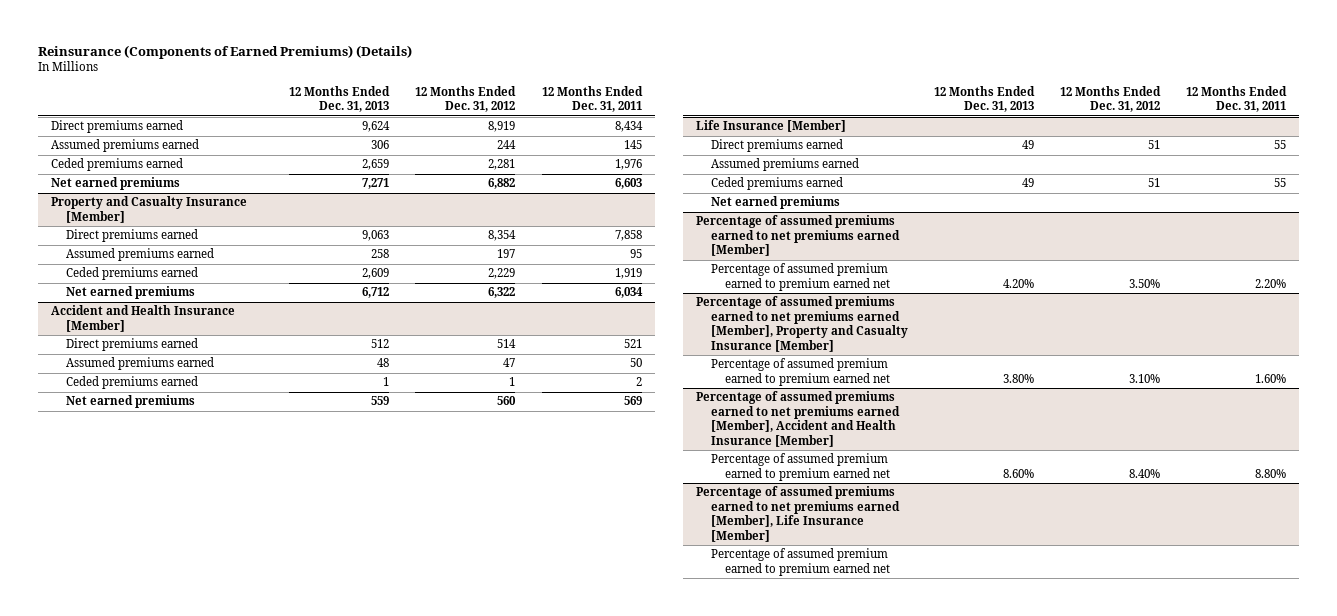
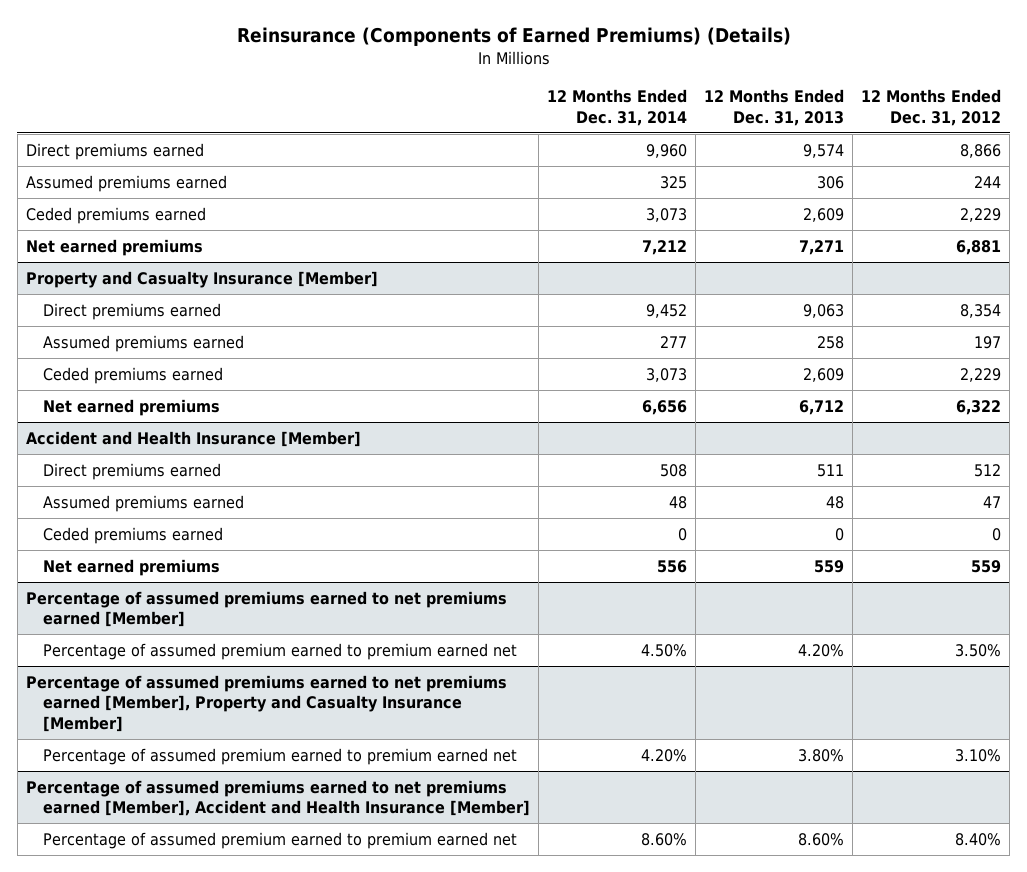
[541,85,643,113] 12 Months Ended Dec. 31, 2011 -> none
none -> [547,89,688,126] 12 Months Ended Dec. 31, 2014
[362,121,391,133] 9,624 -> [803,143,845,158] 9,574
[488,121,516,133] 8,919 -> [960,143,1002,158] 8,866
[362,159,390,171] 2,659 -> [803,207,845,222] 2,609
[488,159,516,171] 2,281 -> [960,207,1002,222] 2,229
[488,178,516,190] 6,882 -> [956,239,1002,255] 6,881
[371,339,390,349] 512 -> [817,463,845,477] 511
[497,339,517,349] 514 -> [974,463,1002,477] 512
[695,120,846,133] Life Insurance [Member] -> none
[710,139,843,153] Direct premiums earned -> none
[710,158,859,172] Assumed premiums earned -> none
[710,177,843,191] Ceded premiums earned -> none
[710,196,840,210] Net earned premiums -> none
[383,377,390,387] 1 -> [835,527,845,541] 0
[509,377,516,387] 1 -> [992,527,1002,541] 0
[497,396,517,406] 560 -> [971,559,1002,573] 559
[695,486,900,542] Percentage of assumed premiums earned to net premiums earned [Member], Life Insurance [Member] -> none
[710,548,891,576] Percentage of assumed premium earned to premium earned net -> none

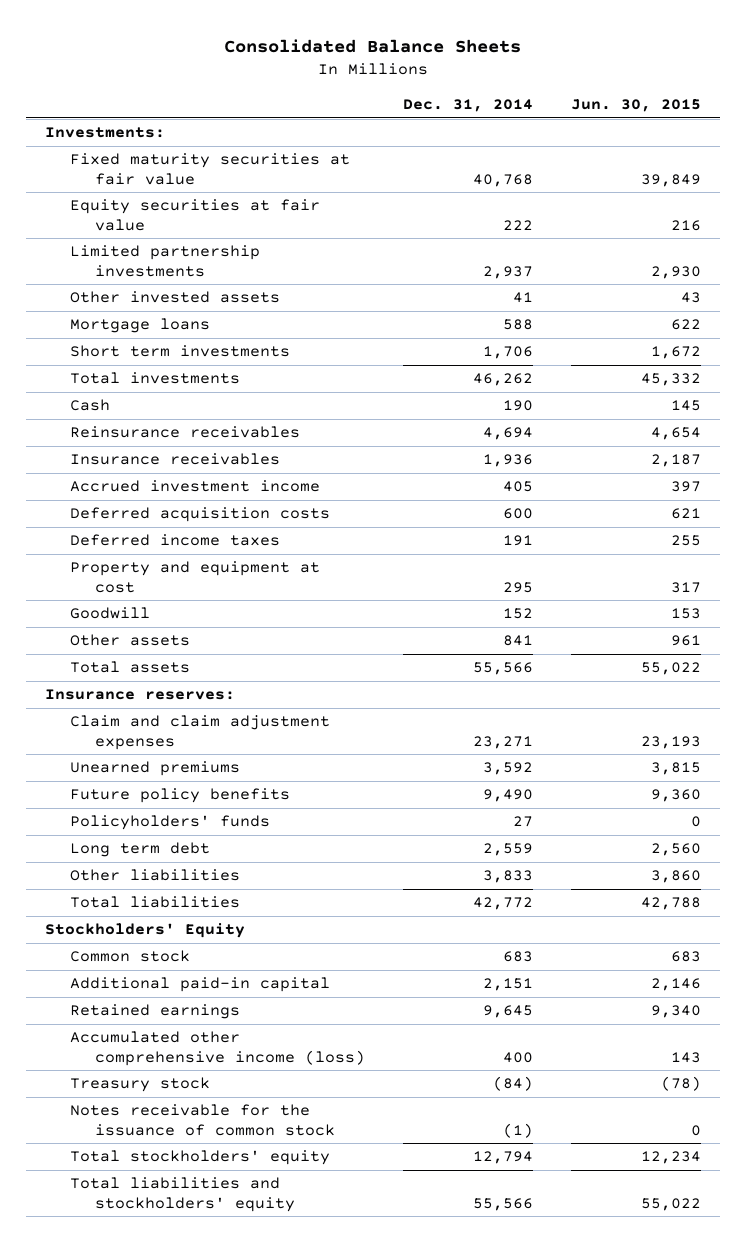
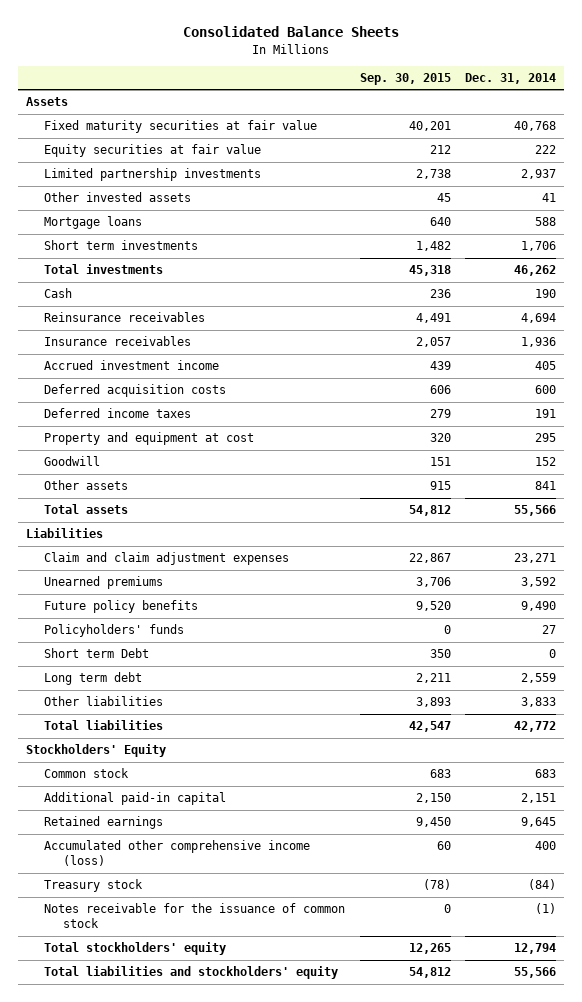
[571,99,702,113] Jun. 30, 2015 -> none
none -> [359,72,451,85] Sep. 30, 2015
[44,127,165,139] Investments: -> none
none -> [25,97,68,107] Assets
[44,689,235,701] Insurance reserves: -> none
none -> [25,528,103,539] Liabilities
none -> [44,648,150,659] Short term Debt

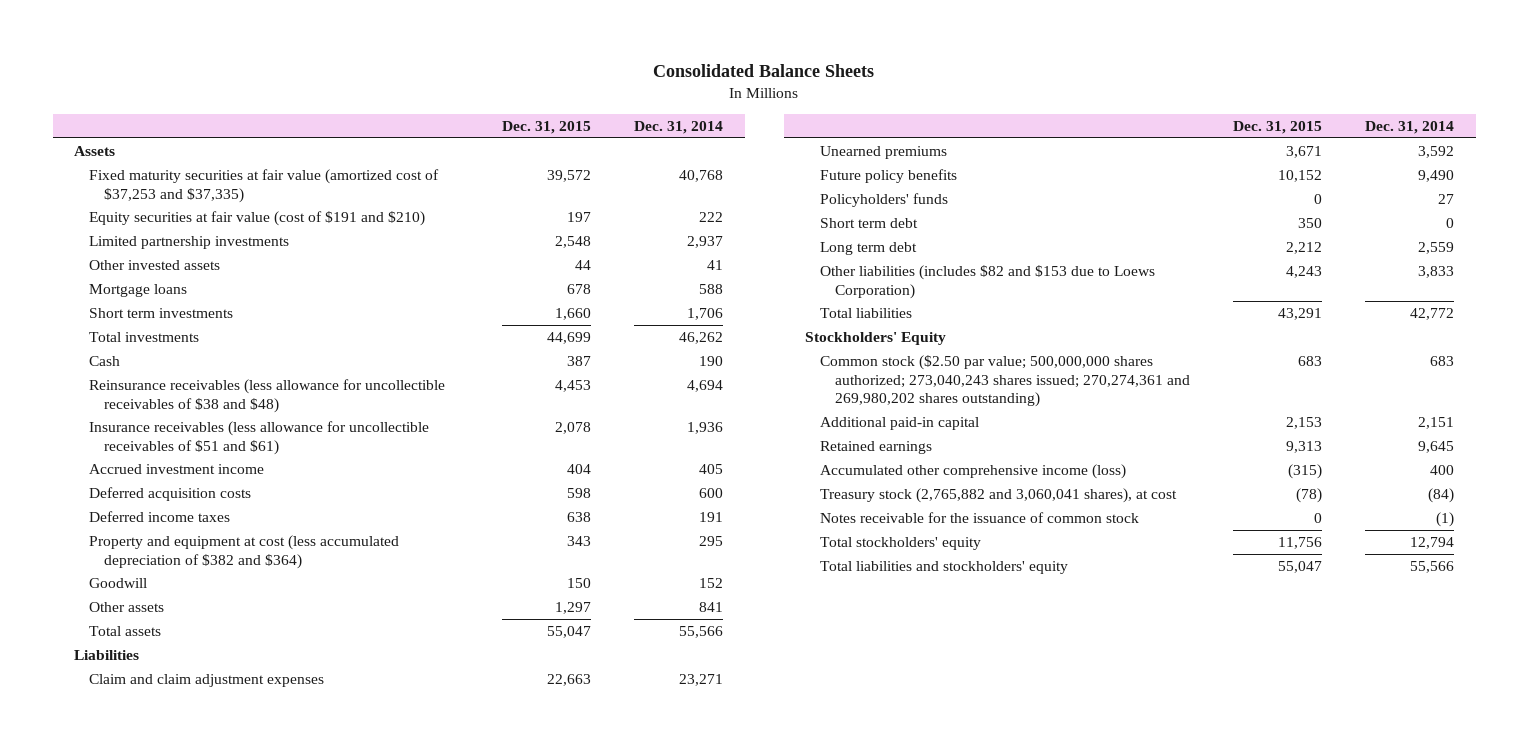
[359,72,451,85] Sep. 30, 2015 -> none
none -> [502,120,592,134] Dec. 31, 2015
[44,120,318,134] Fixed maturity securities at fair value -> [89,168,440,203] Fixed maturity securities at fair value (amortized cost of $37,253 and $37,335)
[44,144,262,158] Equity securities at fair value -> [89,210,426,226] Equity securities at fair value (cost of $191 and $210)
[44,312,206,323] Reinsurance receivables -> [89,378,446,413] Reinsurance receivables (less allowance for uncollectible receivables of $38 and $48)
[44,336,192,347] Insurance receivables -> [89,420,430,455] Insurance receivables (less allowance for uncollectible receivables of $51 and $61)
[44,432,255,446] Property and equipment at cost -> [89,534,400,569] Property and equipment at cost (less accumulated depreciation of $382 and $364)
[44,648,150,659] Short term Debt -> [820,217,919,228] Short term debt
[44,696,164,707] Other liabilities -> [820,264,1156,299] Other liabilities (includes $82 and $153 due to Loews Corporation)
[44,768,130,779] Common stock -> [820,354,1191,408] Common stock ($2.50 par value; 500,000,000 shares authorized; 273,040,243 shares issued; 270,274,361 and 269,980,202 shares outstanding)
[44,879,144,893] Treasury stock -> [820,487,1178,503] Treasury stock (2,765,882 and 3,060,041 shares), at cost

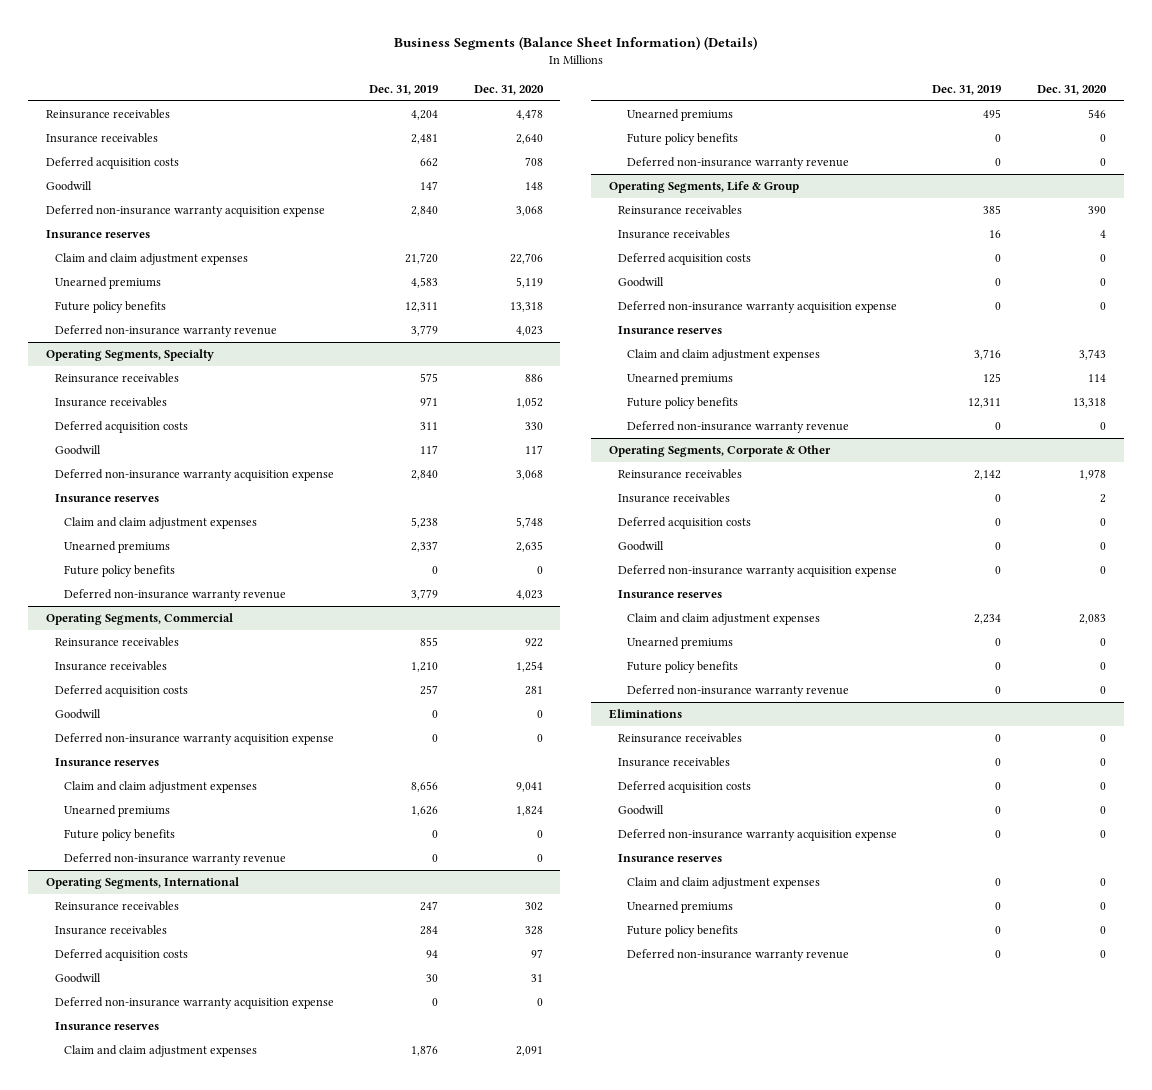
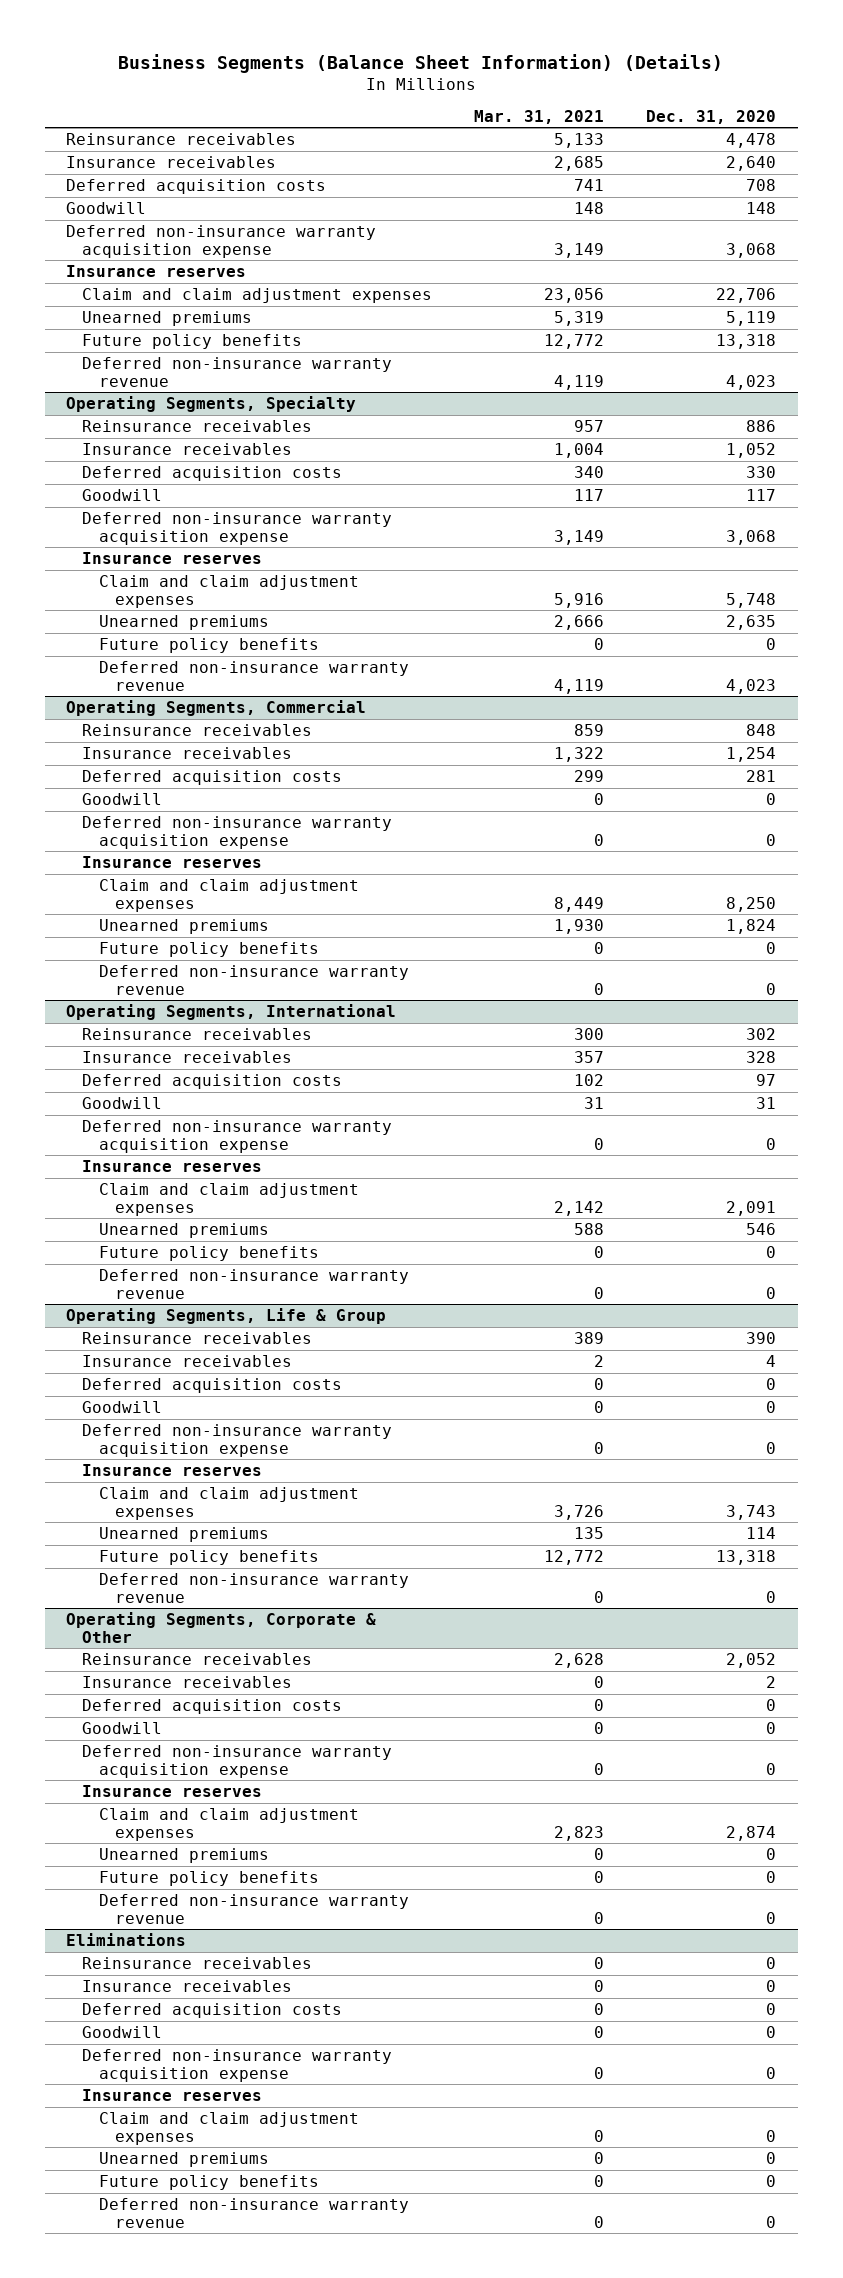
[369,84,439,95] Dec. 31, 2019 -> none
none -> [474,109,605,124] Mar. 31, 2021
[524,638,543,648] 922 -> [746,723,777,736] 848
[515,782,543,793] 9,041 -> [726,896,777,912] 8,250
[1078,469,1106,481] 1,978 -> [726,1652,777,1668] 2,052
[1078,614,1106,625] 2,083 -> [726,1825,777,1841] 2,874

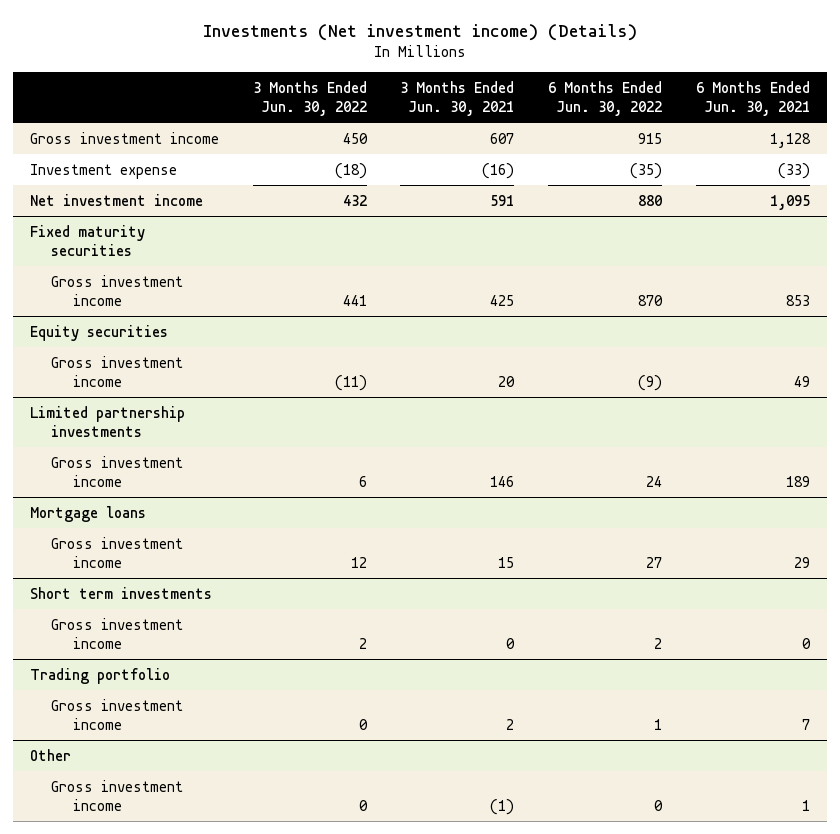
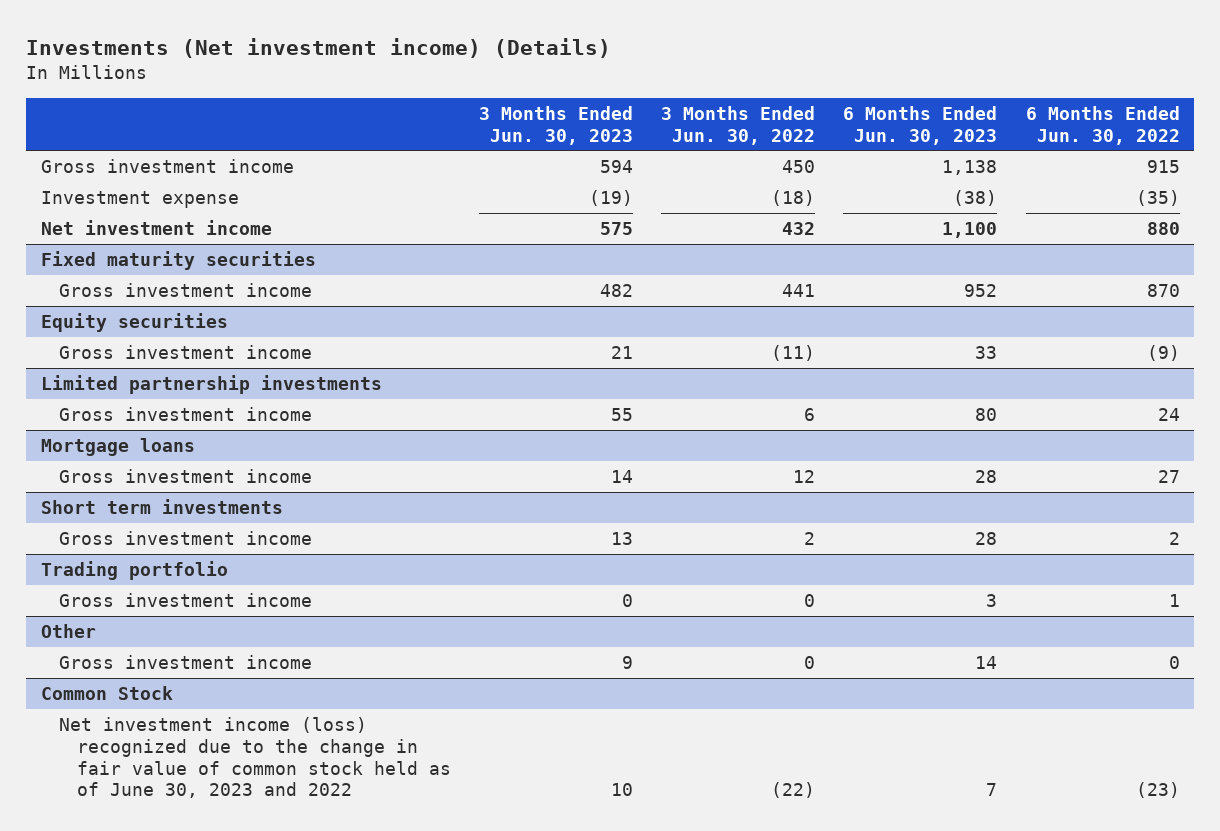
[400,80,515,117] 3 Months Ended Jun. 30, 2021 -> none
[695,80,810,117] 6 Months Ended Jun. 30, 2021 -> none
none -> [479,105,634,145] 3 Months Ended Jun. 30, 2023
none -> [843,105,998,145] 6 Months Ended Jun. 30, 2023
none -> [40,686,173,701] Common Stock
none -> [58,717,451,799] Net investment income (loss) recognized due to the change in fair value of common stock held as of June 30, 2023 and 2022

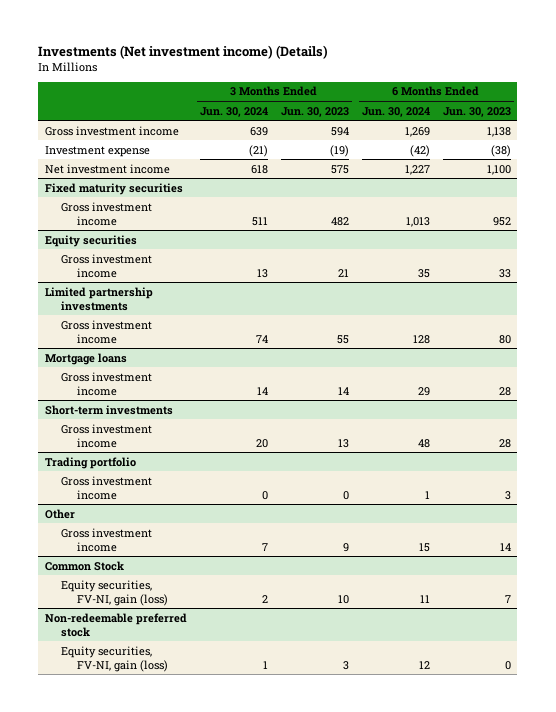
[661,105,816,145] 3 Months Ended Jun. 30, 2022 -> none
[1025,105,1180,145] 6 Months Ended Jun. 30, 2022 -> none
none -> [199,106,268,117] Jun. 30, 2024
none -> [361,106,430,117] Jun. 30, 2024
[40,499,283,515] Short term investments -> [44,404,173,415] Short-term investments
[58,717,451,799] Net investment income (loss) recognized due to the change in fair value of common stock held as of June 30, 2023 and 2022 -> [60,579,169,606] Equity securities, FV-NI, gain (loss)
none -> [44,612,187,637] Non-redeemable preferred stock
none -> [60,645,169,672] Equity securities, FV-NI, gain (loss)

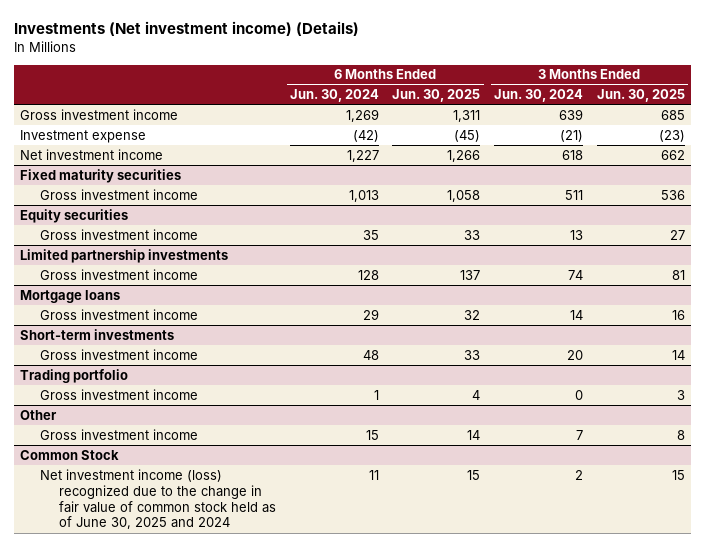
[280,106,349,117] Jun. 30, 2023 -> none
[442,106,511,117] Jun. 30, 2023 -> none
none -> [392,89,481,103] Jun. 30, 2025
none -> [596,89,685,103] Jun. 30, 2025
[44,612,187,637] Non-redeemable preferred stock -> none
[60,645,169,672] Equity securities, FV-NI, gain (loss) -> none
[60,579,169,606] Equity securities, FV-NI, gain (loss) -> [39,468,277,530] Net investment income (loss) recognized due to the change in fair value of common stock held as of June 30, 2025 and 2024

